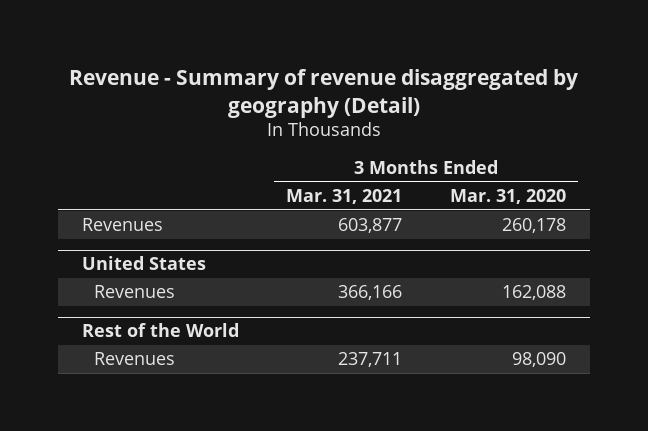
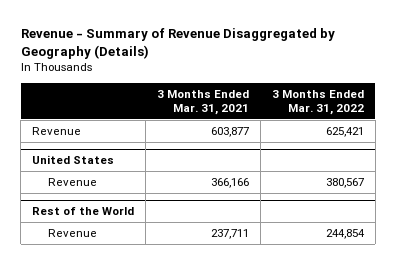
[68,69,578,118] Revenue - Summary of revenue disaggregated by geography (Detail) -> [20,28,335,60] Revenue - Summary of Revenue Disaggregated by Geography (Details)
[450,189,567,205] Mar. 31, 2020 -> none
none -> [271,89,364,116] 3 Months Ended Mar. 31, 2022
[81,218,163,232] Revenues -> [32,126,82,135] Revenue
[94,285,176,299] Revenues -> [48,177,98,186] Revenue
[94,352,176,366] Revenues -> [48,228,98,237] Revenue

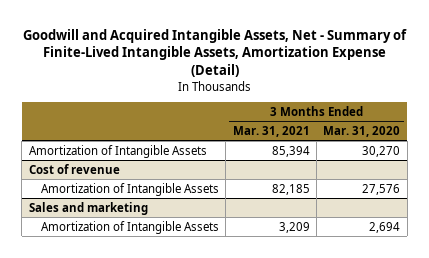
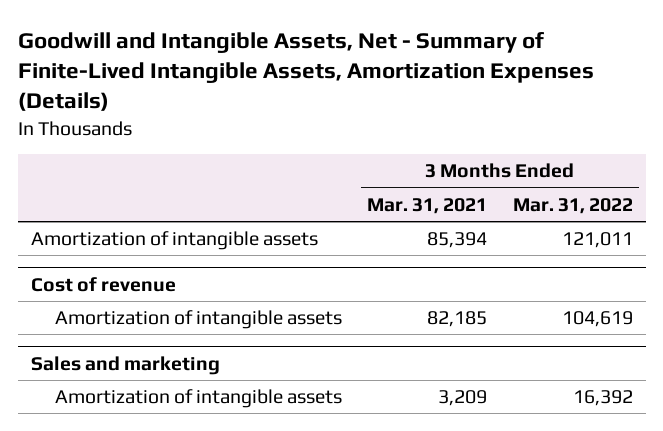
[22,28,407,78] Goodwill and Acquired Intangible Assets, Net - Summary of Finite-Lived Intangible Assets, Amortization Expense (Detail) -> [17,31,594,112] Goodwill and Intangible Assets, Net - Summary of Finite-Lived Intangible Assets, Amortization Expenses (Details)
[323,125,401,137] Mar. 31, 2020 -> none
none -> [512,197,633,214] Mar. 31, 2022
[28,144,207,158] Amortization of Intangible Assets -> [30,231,318,251] Amortization of intangible assets
[41,182,220,196] Amortization of Intangible Assets -> [54,310,342,330] Amortization of intangible assets
[41,220,220,234] Amortization of Intangible Assets -> [54,389,342,409] Amortization of intangible assets

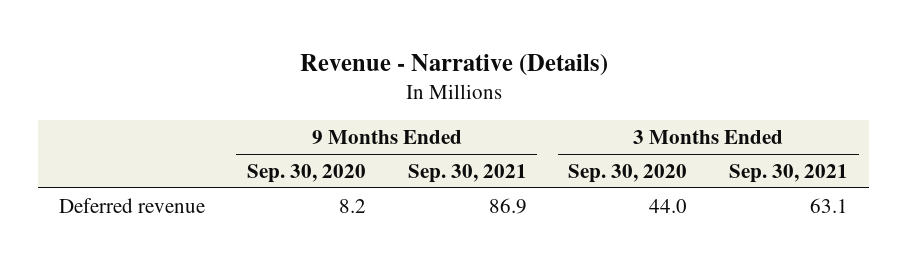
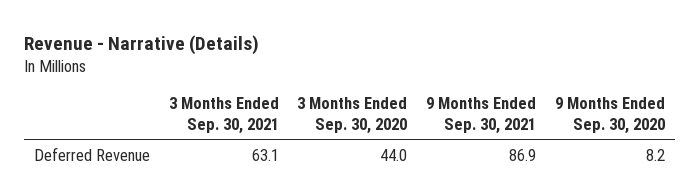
[59,197,206,213] Deferred revenue -> [33,147,150,162] Deferred Revenue

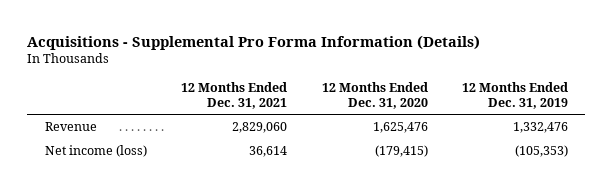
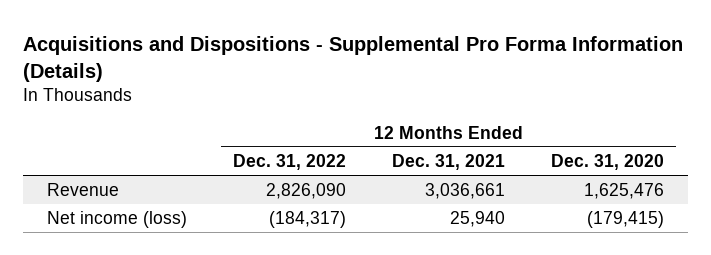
[27,34,481,50] Acquisitions - Supplemental Pro Forma Information (Details) -> [23,35,684,82] Acquisitions and Dispositions - Supplemental Pro Forma Information (Details)
[462,82,569,110] 12 Months Ended Dec. 31, 2019 -> none
none -> [232,154,346,171] Dec. 31, 2022
[232,122,288,134] 2,829,060 -> [425,183,506,200] 3,036,661
[249,146,288,158] 36,614 -> [450,211,506,228] 25,940

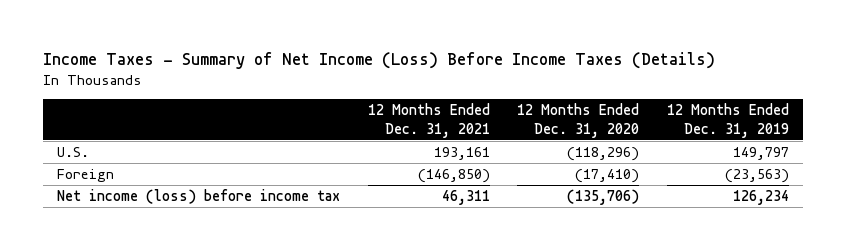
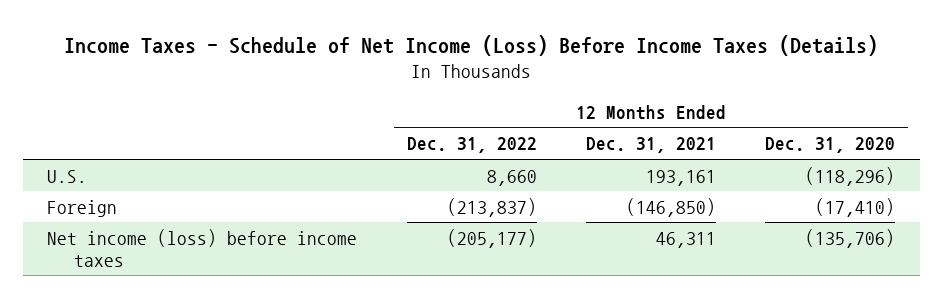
[43,52,716,70] Income Taxes - Summary of Net Income (Loss) Before Income Taxes (Details) -> [64,35,879,57] Income Taxes - Schedule of Net Income (Loss) Before Income Taxes (Details)
[667,103,790,138] 12 Months Ended Dec. 31, 2019 -> none
none -> [406,137,537,154] Dec. 31, 2022
[57,188,341,204] Net income (loss) before income tax -> [47,228,358,267] Net income (loss) before income taxes

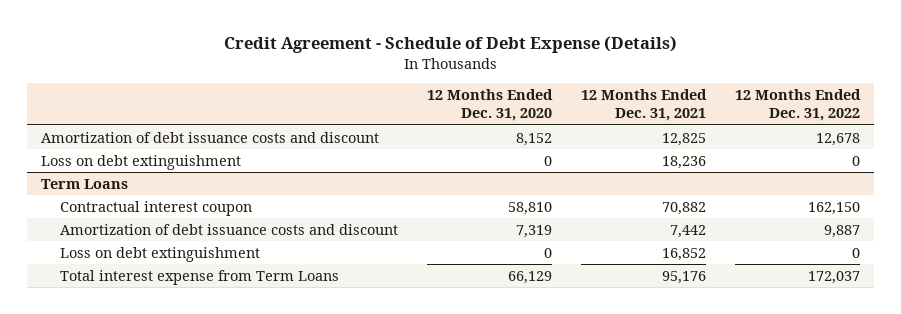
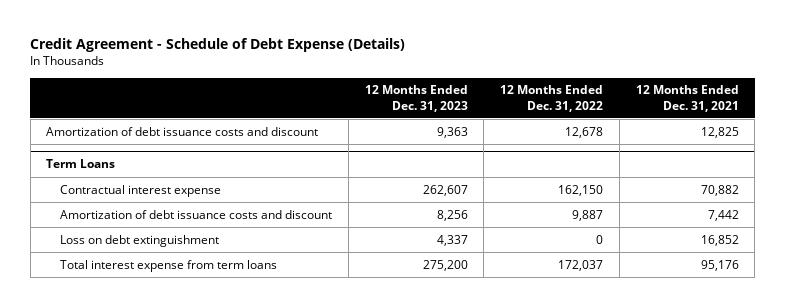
[427,89,554,122] 12 Months Ended Dec. 31, 2020 -> none
none -> [364,85,468,112] 12 Months Ended Dec. 31, 2023
[41,154,242,170] Loss on debt extinguishment -> none
[60,200,253,216] Contractual interest coupon -> [60,184,222,197] Contractual interest expense
[60,269,340,285] Total interest expense from Term Loans -> [60,259,278,272] Total interest expense from term loans

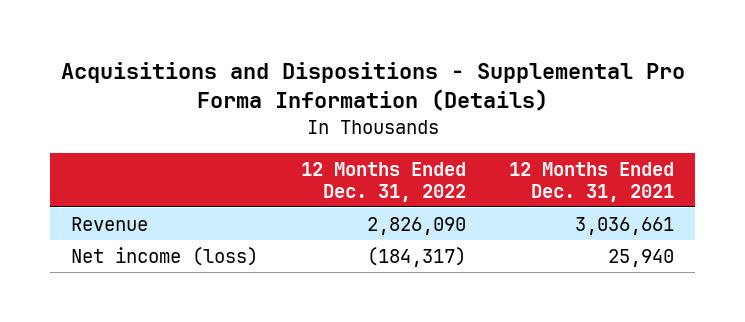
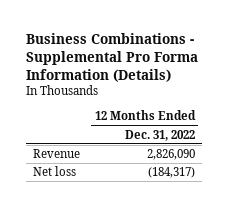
[60,62,685,112] Acquisitions and Dispositions - Supplemental Pro Forma Information (Details) -> [25,32,198,82] Business Combinations - Supplemental Pro Forma Information (Details)
[508,161,674,202] 12 Months Ended Dec. 31, 2021 -> none
[71,246,259,266] Net income (loss) -> [33,166,77,177] Net loss

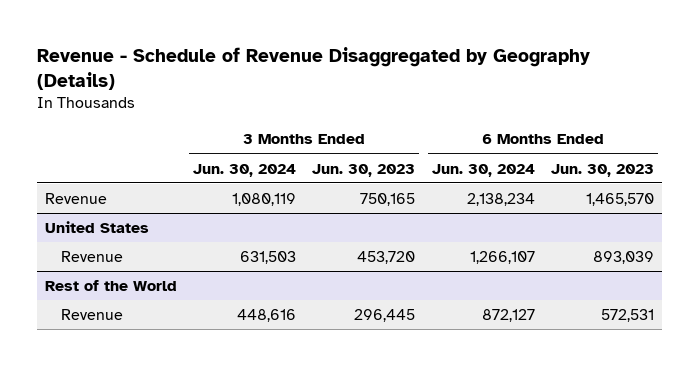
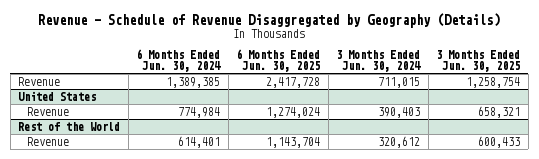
[312,163,416,177] Jun. 30, 2023 -> none
[550,163,654,177] Jun. 30, 2023 -> none
none -> [236,49,321,73] 6 Months Ended Jun. 30, 2025
none -> [436,50,521,73] 3 Months Ended Jun. 30, 2025
[232,193,297,207] 1,080,119 -> [378,76,421,88] 711,015
[466,193,535,207] 2,138,234 -> [166,76,221,88] 1,389,385
[240,251,297,265] 631,503 -> [378,106,421,118] 390,403
[469,251,535,265] 1,266,107 -> [178,106,221,118] 774,984
[237,309,297,323] 448,616 -> [378,135,421,148] 320,612
[481,309,535,323] 872,127 -> [178,135,221,148] 614,401

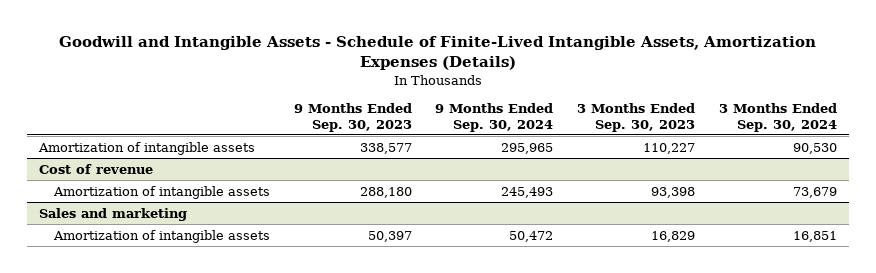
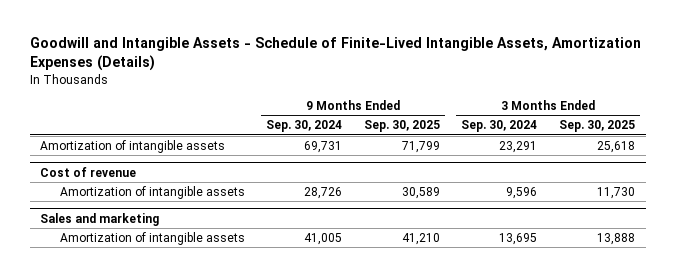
[293,102,412,132] 9 Months Ended Sep. 30, 2023 -> none
[577,102,696,132] 3 Months Ended Sep. 30, 2023 -> none
none -> [363,120,440,133] Sep. 30, 2025
none -> [559,120,636,133] Sep. 30, 2025
[501,142,554,154] 295,965 -> [304,141,343,154] 69,731
[793,142,838,154] 90,530 -> [499,141,538,154] 23,291
[501,186,554,198] 245,493 -> [304,187,343,200] 28,726
[793,186,838,198] 73,679 -> [506,187,538,200] 9,596
[509,230,554,242] 50,472 -> [304,233,343,246] 41,005
[793,230,838,242] 16,851 -> [499,233,538,246] 13,695

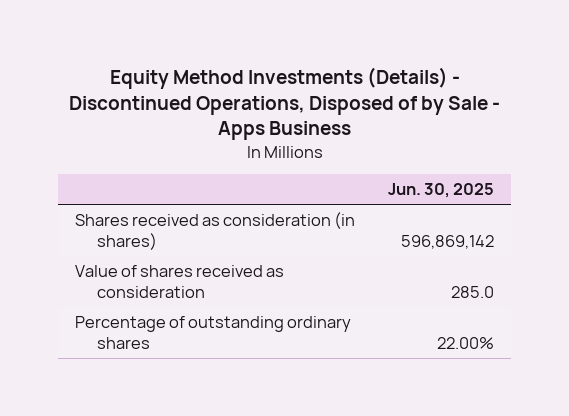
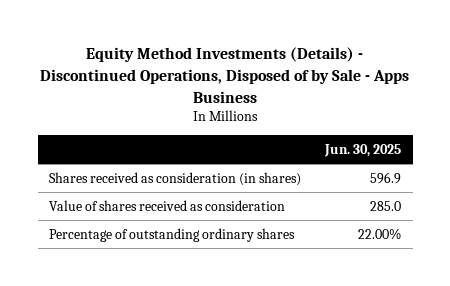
[401,234,495,249] 596,869,142 -> [369,171,401,184] 596.9

